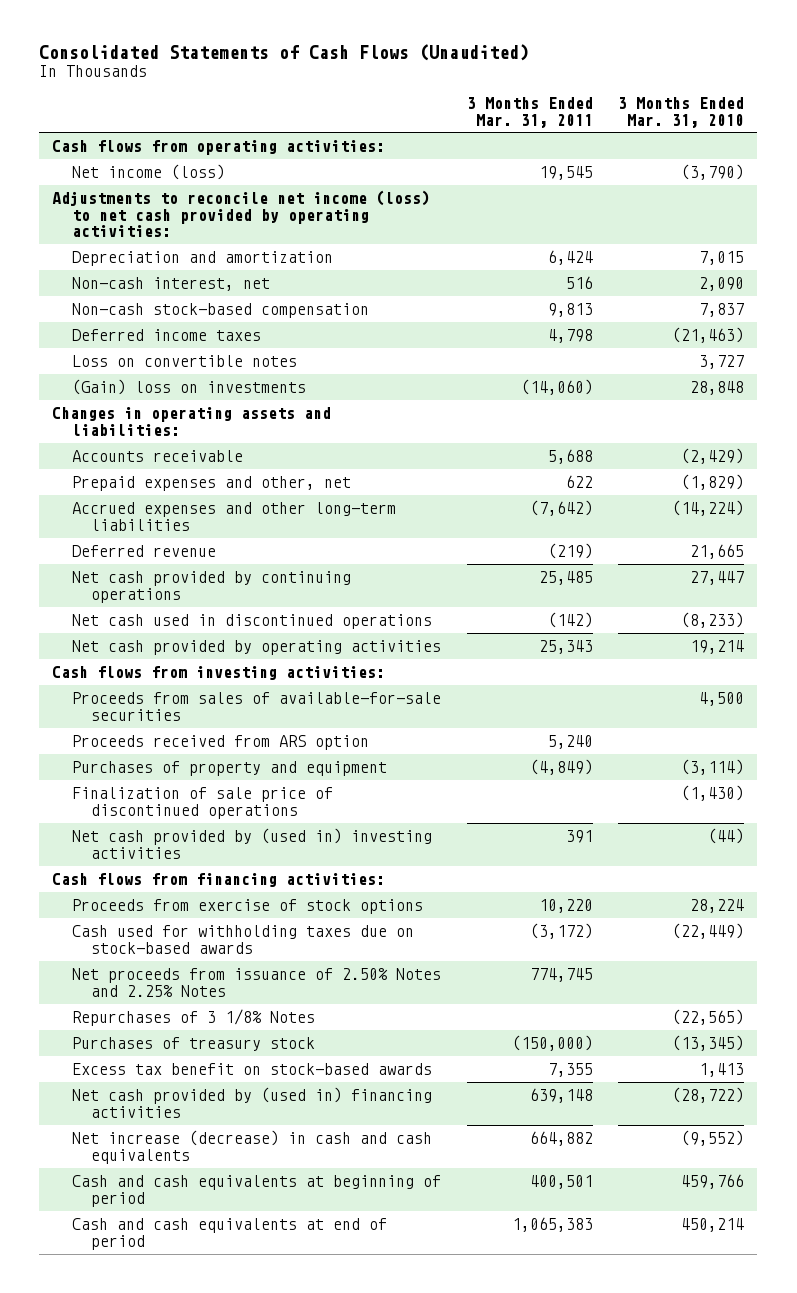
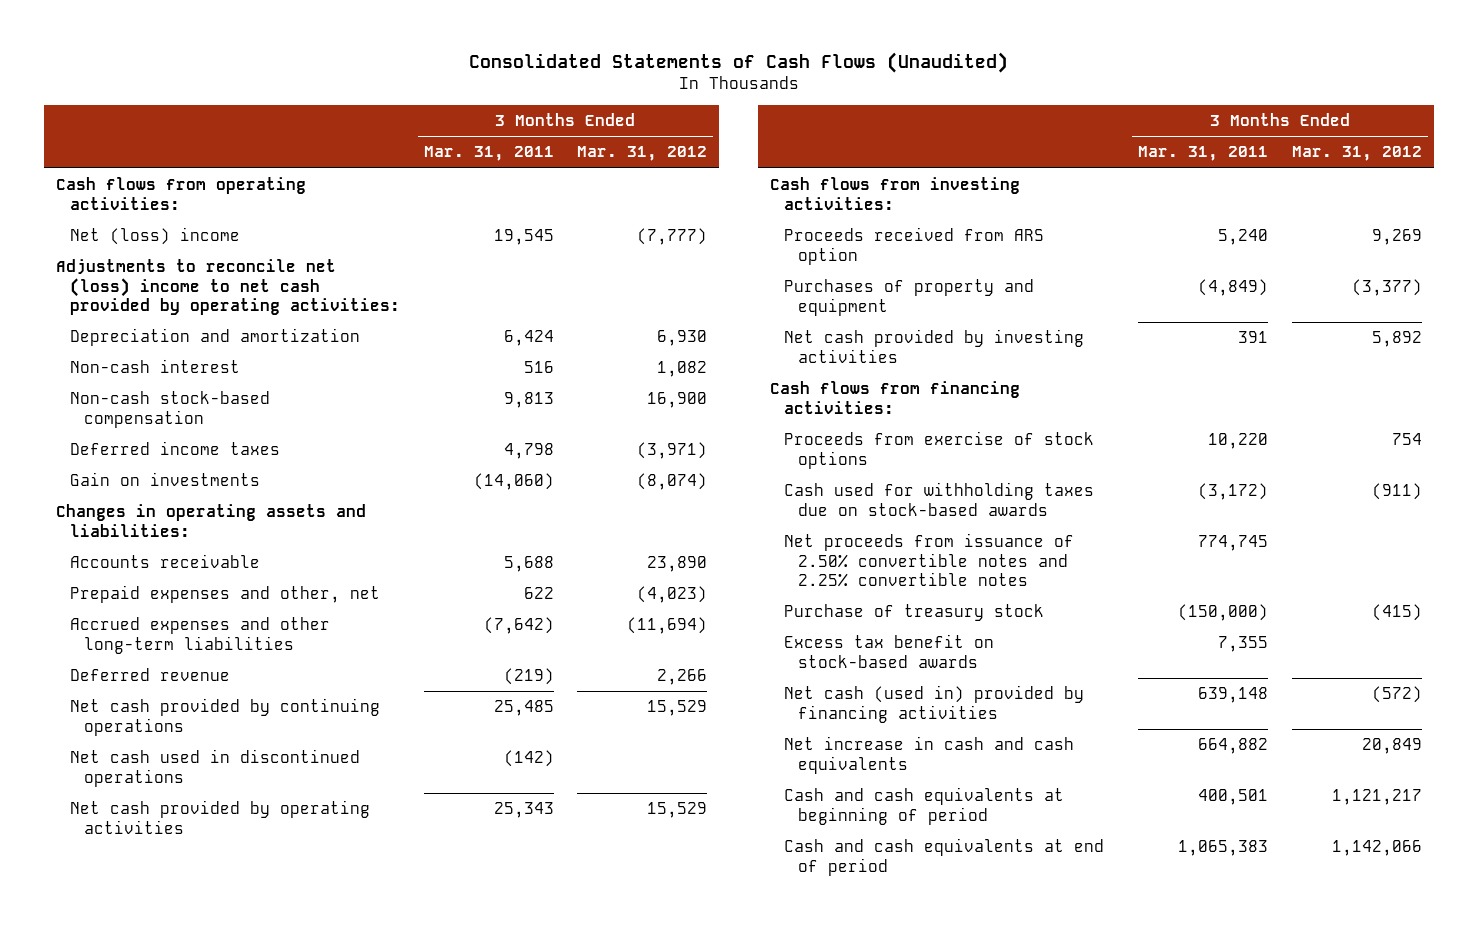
[618,96,745,128] 3 Months Ended Mar. 31, 2010 -> none
none -> [577,146,708,162] Mar. 31, 2012
[71,163,225,180] Net income (loss) -> [69,227,240,246] Net (loss) income
[52,189,431,238] Adjustments to reconcile net income (loss) to net cash provided by operating activities: -> [55,259,400,315] Adjustments to reconcile net (loss) income to net cash provided by operating activities:
[71,276,270,291] Non-cash interest, net -> [69,359,240,374] Non-cash interest
[71,354,297,367] Loss on convertible notes -> none
[71,378,306,395] (Gain) loss on investments -> [69,472,260,487] Gain on investments
[71,691,441,721] Proceeds from sales of available-for-sale securities -> none
[71,786,333,819] Finalization of sale price of discontinued operations -> none
[71,827,432,859] Net cash provided by (used in) investing activities -> [784,329,1085,363] Net cash provided by investing activities
[71,1008,315,1026] Repurchases of 3 1/8% Notes -> none
[71,967,441,997] Net proceeds from issuance of 2.50% Notes and 2.25% Notes -> [784,533,1075,587] Net proceeds from issuance of 2.50% convertible notes and 2.25% convertible notes
[71,1036,315,1051] Purchases of treasury stock -> [784,604,1045,622] Purchase of treasury stock
[71,1086,432,1118] Net cash provided by (used in) financing activities -> [784,685,1085,723] Net cash (used in) provided by financing activities
[71,1129,432,1164] Net increase (decrease) in cash and cash equivalents -> [784,736,1075,774] Net increase in cash and cash equivalents

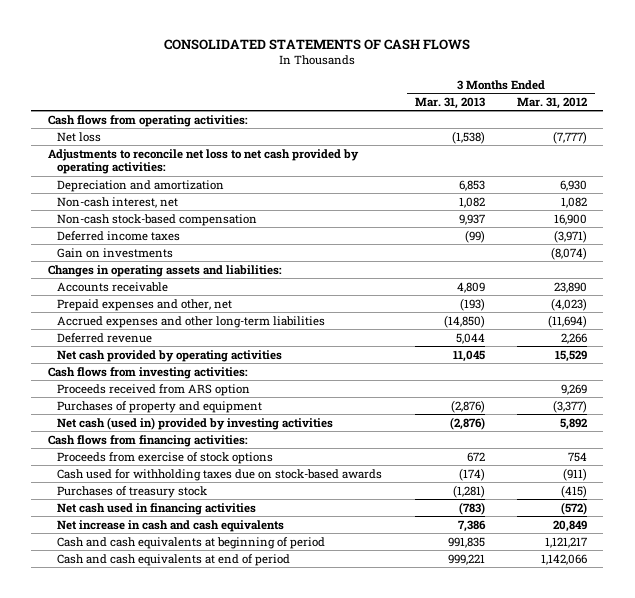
[468,51,1008,73] Consolidated Statements of Cash Flows (Unaudited) -> [164,39,471,51] CONSOLIDATED STATEMENTS OF CASH FLOWS
[423,146,554,162] Mar. 31, 2011 -> none
none -> [414,96,485,109] Mar. 31, 2013
[69,227,240,246] Net (loss) income -> [57,131,102,142] Net loss
[55,259,400,315] Adjustments to reconcile net (loss) income to net cash provided by operating activities: -> [47,148,359,175] Adjustments to reconcile net loss to net cash provided by operating activities:
[69,359,240,374] Non-cash interest -> [57,196,179,208] Non-cash interest, net
[69,698,380,736] Net cash provided by continuing operations -> none
[69,749,360,787] Net cash used in discontinued operations -> none
[784,329,1085,363] Net cash provided by investing activities -> [57,416,334,430] Net cash (used in) provided by investing activities
[784,533,1075,587] Net proceeds from issuance of 2.50% convertible notes and 2.25% convertible notes -> none
[784,634,995,668] Excess tax benefit on stock-based awards -> none
[784,604,1045,622] Purchase of treasury stock -> [57,485,208,498] Purchases of treasury stock
[784,685,1085,723] Net cash (used in) provided by financing activities -> [57,502,257,515] Net cash used in financing activities

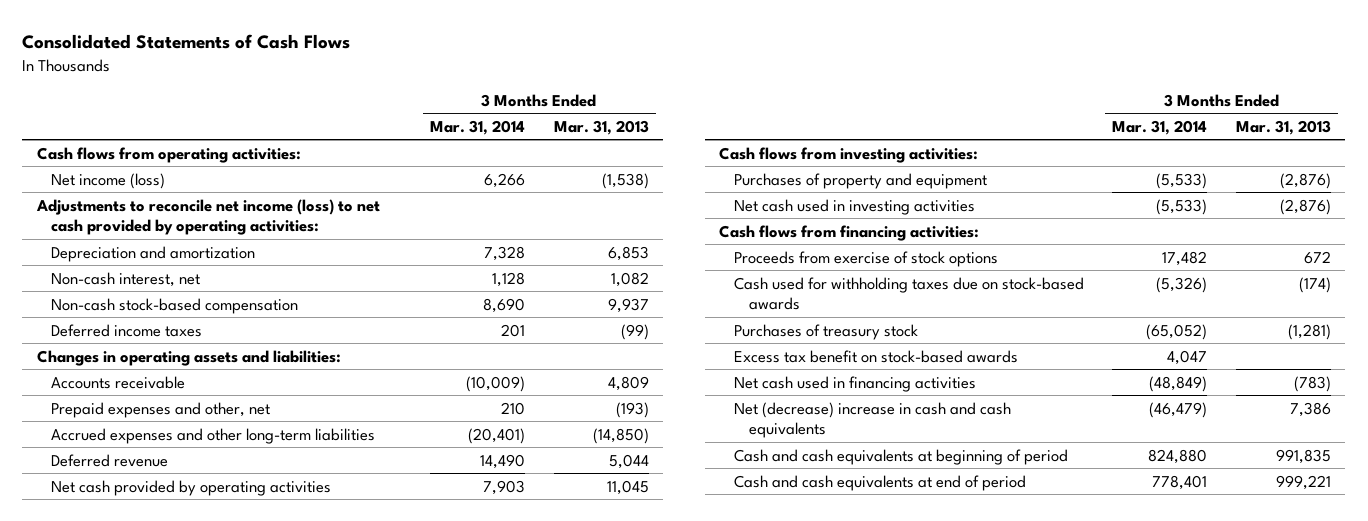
[164,39,471,51] CONSOLIDATED STATEMENTS OF CASH FLOWS -> [22,34,351,50] Consolidated Statements of Cash Flows
[517,96,588,109] Mar. 31, 2012 -> none
none -> [430,119,526,135] Mar. 31, 2014
[57,131,102,142] Net loss -> [51,172,166,189] Net income (loss)
[47,148,359,175] Adjustments to reconcile net loss to net cash provided by operating activities: -> [35,198,380,235] Adjustments to reconcile net income (loss) to net cash provided by operating activities:
[57,247,174,258] Gain on investments -> none
[57,383,251,396] Proceeds received from ARS option -> none
[57,416,334,430] Net cash (used in) provided by investing activities -> [733,198,975,215] Net cash used in investing activities
none -> [733,349,1018,363] Excess tax benefit on stock-based awards
[57,519,285,532] Net increase in cash and cash equivalents -> [733,401,1011,438] Net (decrease) increase in cash and cash equivalents

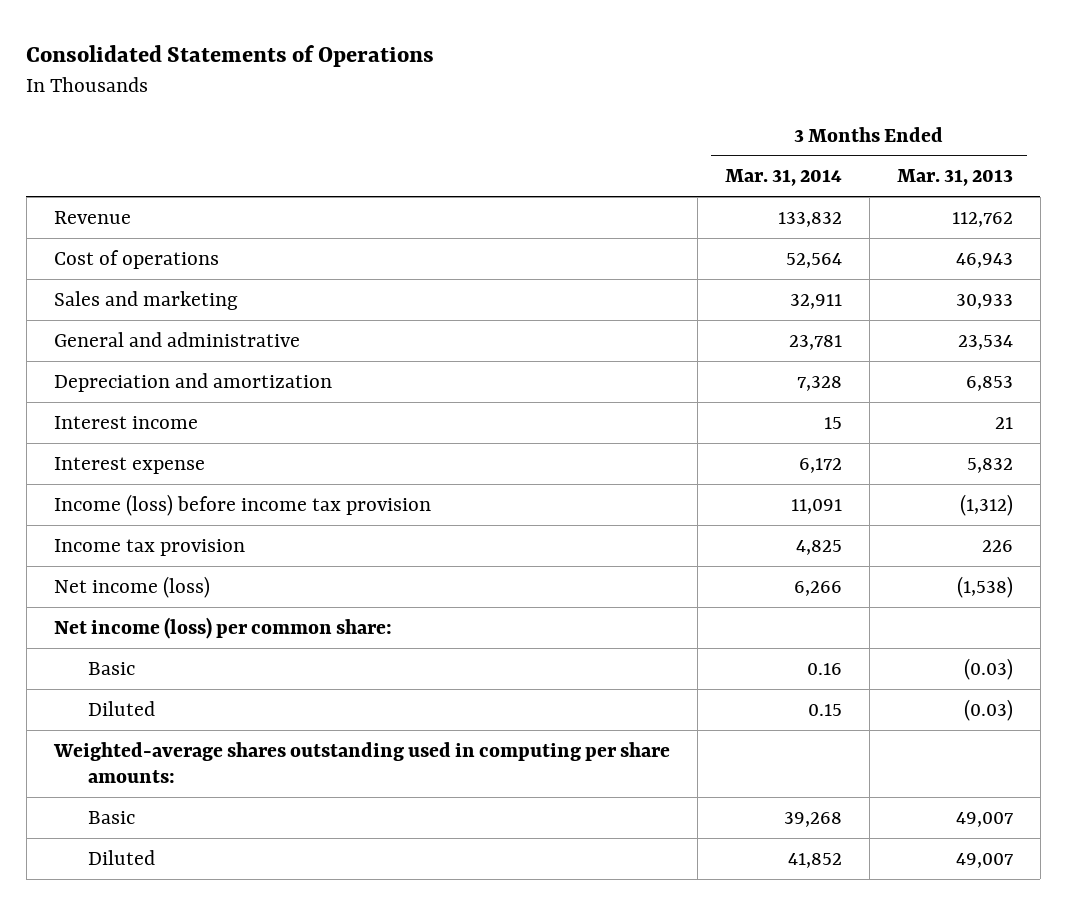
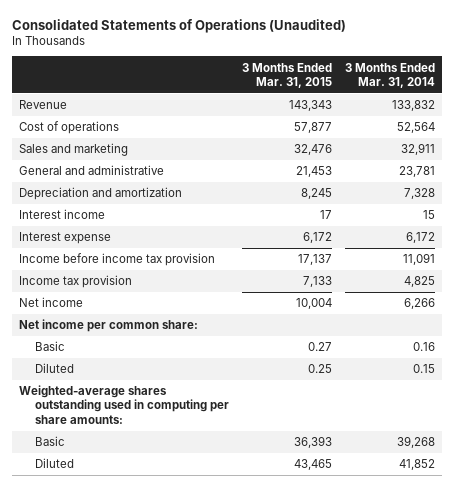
[26,44,435,67] Consolidated Statements of Operations -> [12,18,347,33] Consolidated Statements of Operations (Unaudited)
[896,169,1013,187] Mar. 31, 2013 -> none
none -> [241,62,332,88] 3 Months Ended Mar. 31, 2015
[53,493,431,516] Income (loss) before income tax provision -> [18,253,215,267] Income before income tax provision
[53,575,210,598] Net income (loss) -> [18,297,83,308] Net income
[53,616,392,639] Net income (loss) per common share: -> [18,319,198,333] Net income per common share:

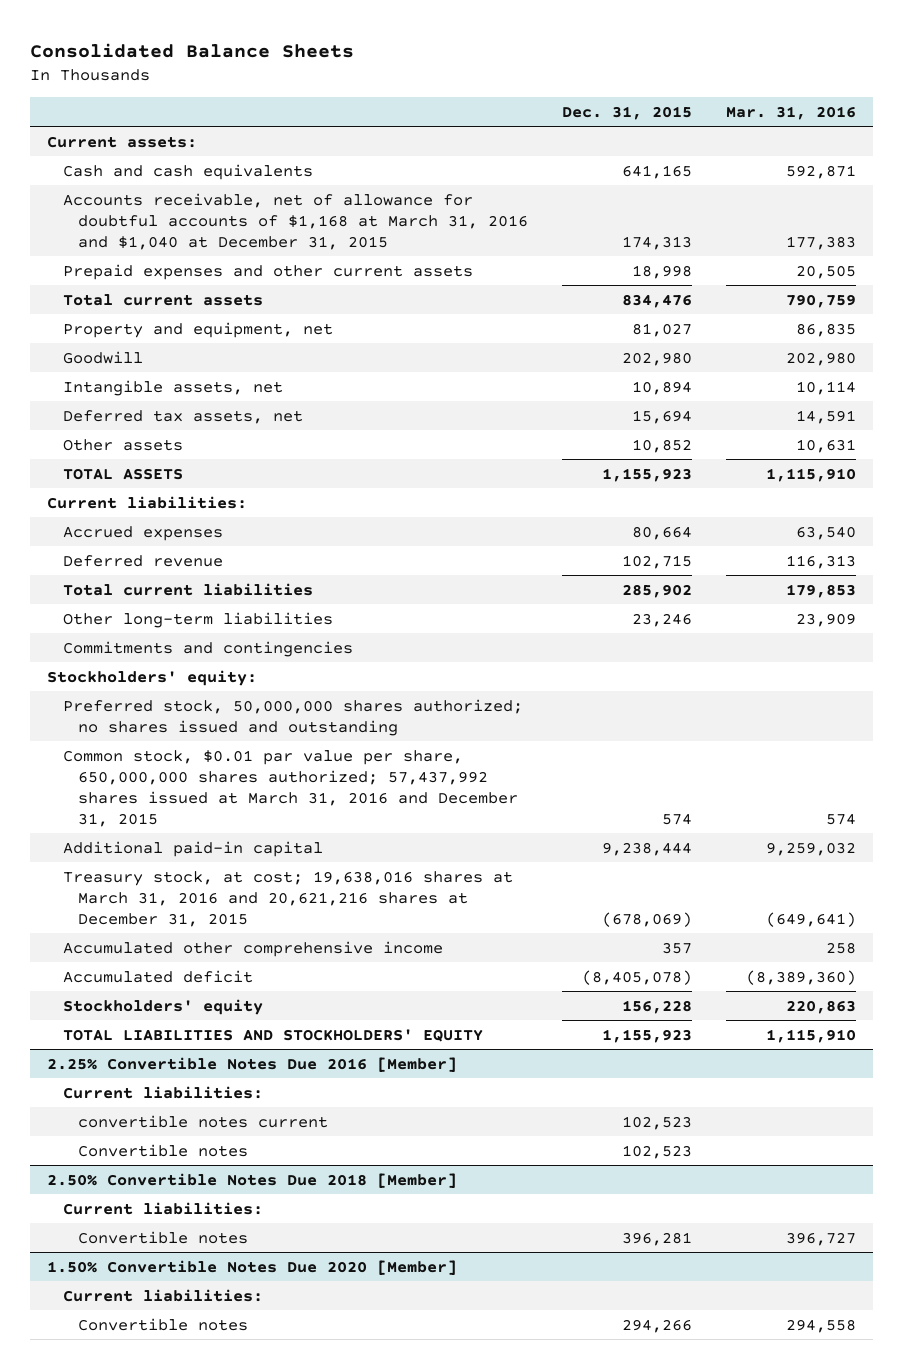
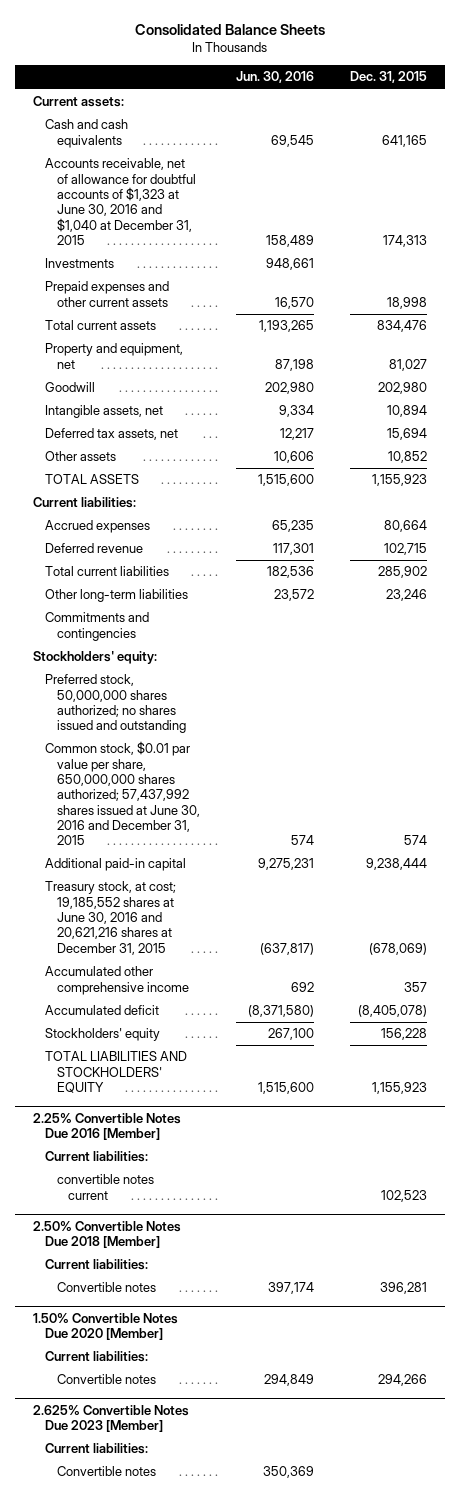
[726,105,857,120] Mar. 31, 2016 -> none
none -> [236,71,315,84] Jun. 30, 2016
[62,192,529,250] Accounts receivable, net of allowance for doubtful accounts of $1,168 at March 31, 2016 and $1,040 at December 31, 2015 -> [45,158,196,245] Accounts receivable, net of allowance for doubtful accounts of $1,323 at June 30, 2016 and $1,040 at December 31, 2015
none -> [45,258,115,269] Investments
[62,749,519,827] Common stock, $0.01 par value per share, 650,000,000 shares authorized; 57,437,992 shares issued at March 31, 2016 and December 31, 2015 -> [45,741,200,846] Common stock, $0.01 par value per share, 650,000,000 shares authorized; 57,437,992 shares issued at June 30, 2016 and December 31, 2015
[62,870,513,927] Treasury stock, at cost; 19,638,016 shares at March 31, 2016 and 20,621,216 shares at December 31, 2015 -> [45,881,177,955] Treasury stock, at cost; 19,185,552 shares at June 30, 2016 and 20,621,216 shares at December 31, 2015
[78,1143,249,1157] Convertible notes -> none
none -> [33,1405,190,1433] 2.625% Convertible Notes Due 2023 [Member]
none -> [45,1443,149,1455] Current liabilities:
none -> [56,1466,156,1477] Convertible notes

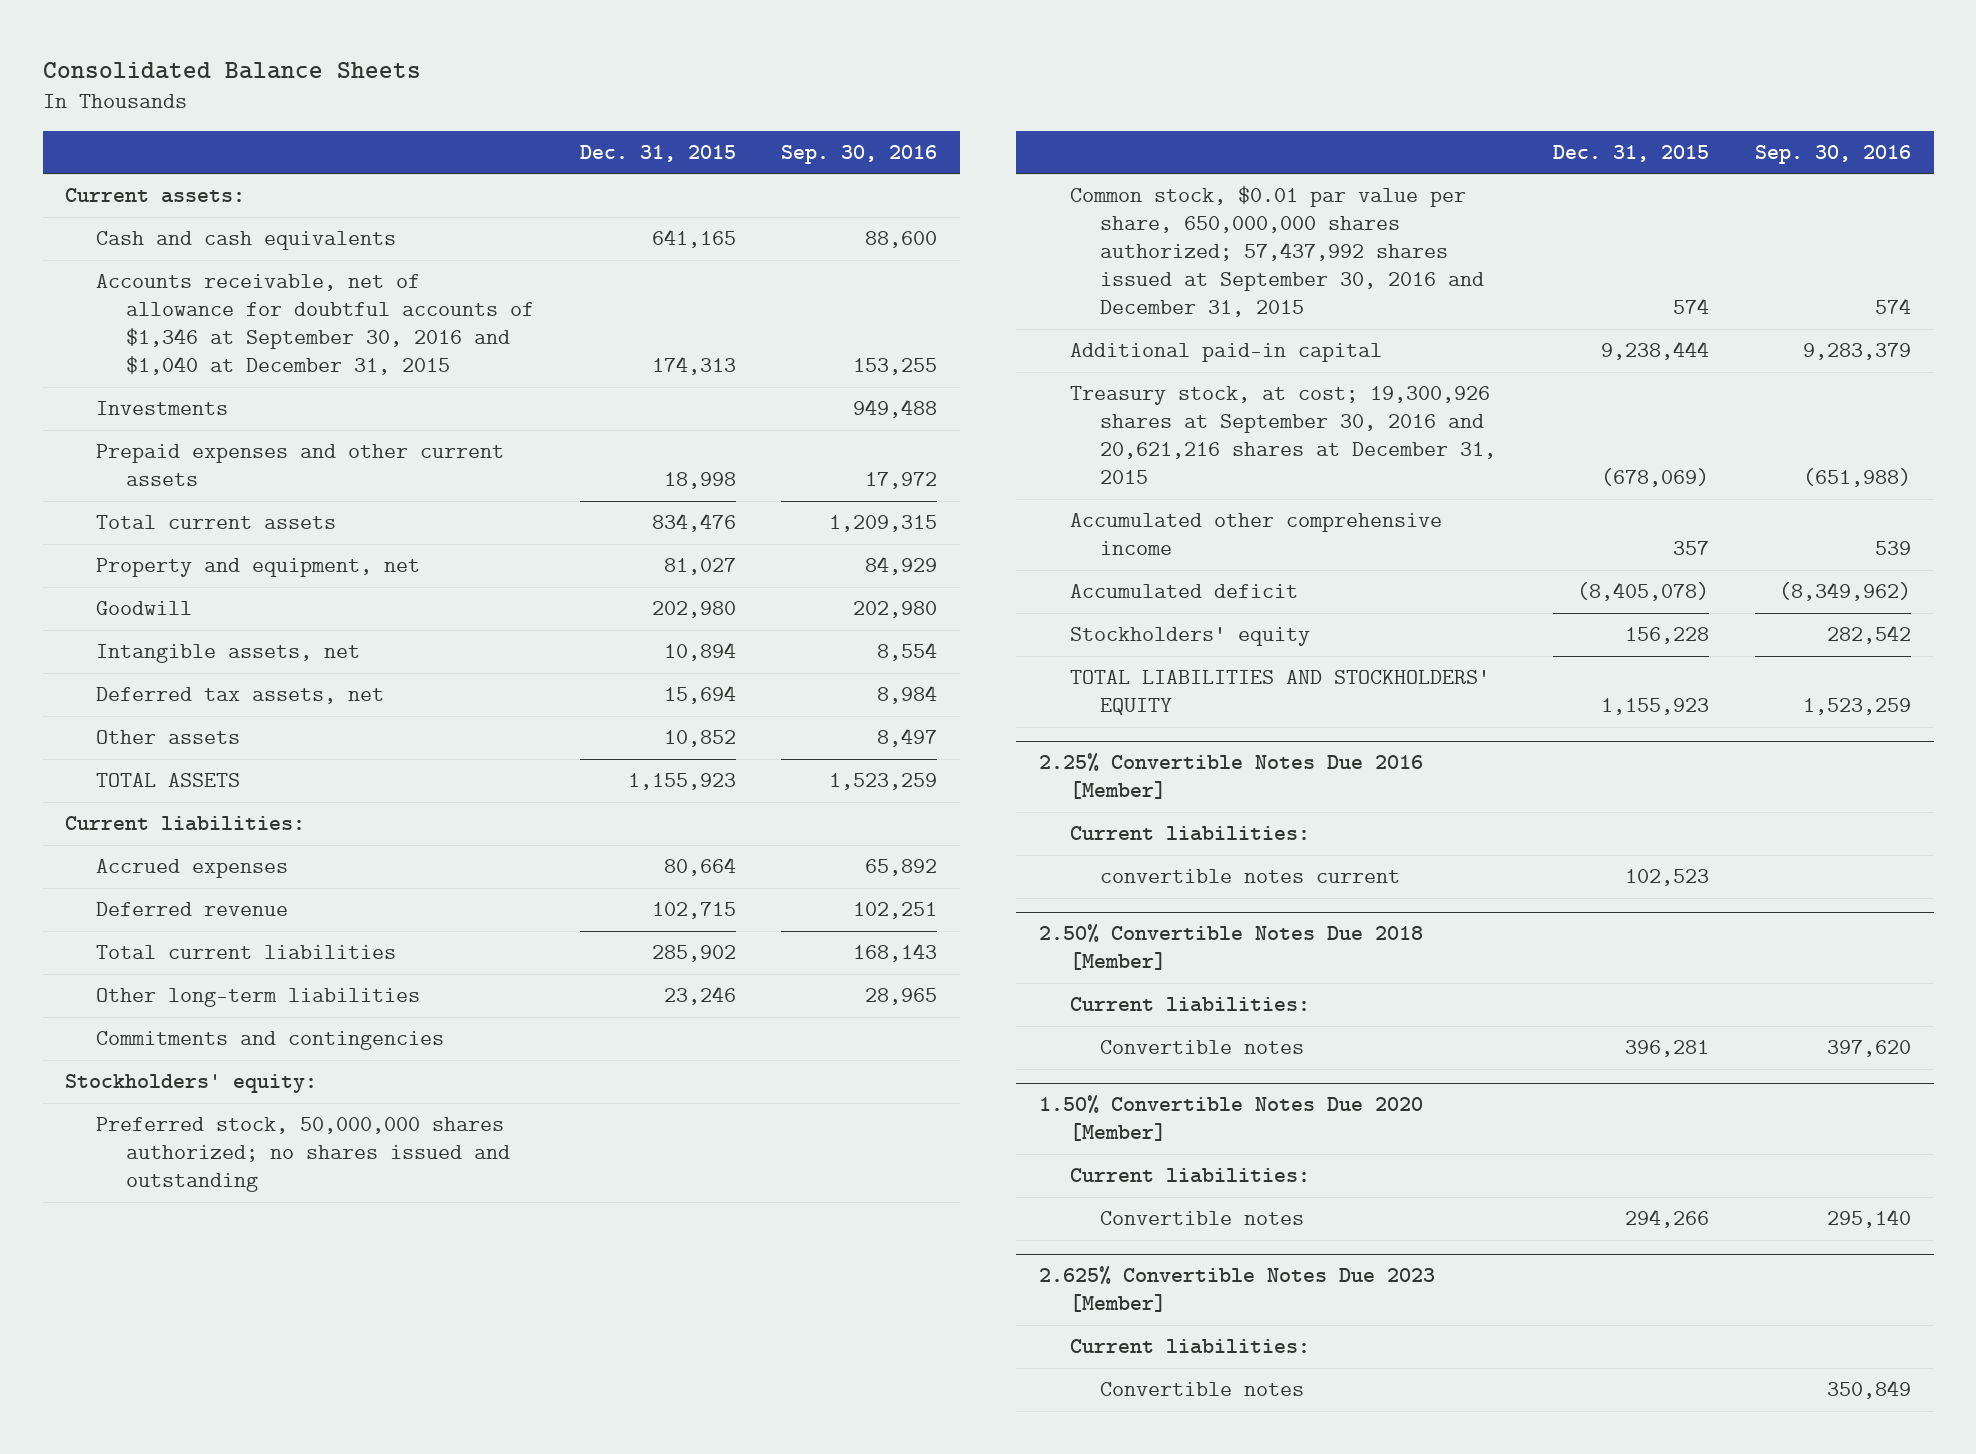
[236,71,315,84] Jun. 30, 2016 -> none
none -> [781,145,938,165] Sep. 30, 2016
[45,158,196,245] Accounts receivable, net of allowance for doubtful accounts of $1,323 at June 30, 2016 and $1,040 at December 31, 2015 -> [95,274,535,376] Accounts receivable, net of allowance for doubtful accounts of $1,346 at September 30, 2016 and $1,040 at December 31, 2015
[45,741,200,846] Common stock, $0.01 par value per share, 650,000,000 shares authorized; 57,437,992 shares issued at June 30, 2016 and December 31, 2015 -> [1069,186,1485,318] Common stock, $0.01 par value per share, 650,000,000 shares authorized; 57,437,992 shares issued at September 30, 2016 and December 31, 2015
[45,881,177,955] Treasury stock, at cost; 19,185,552 shares at June 30, 2016 and 20,621,216 shares at December 31, 2015 -> [1069,386,1497,485] Treasury stock, at cost; 19,300,926 shares at September 30, 2016 and 20,621,216 shares at December 31, 2015

